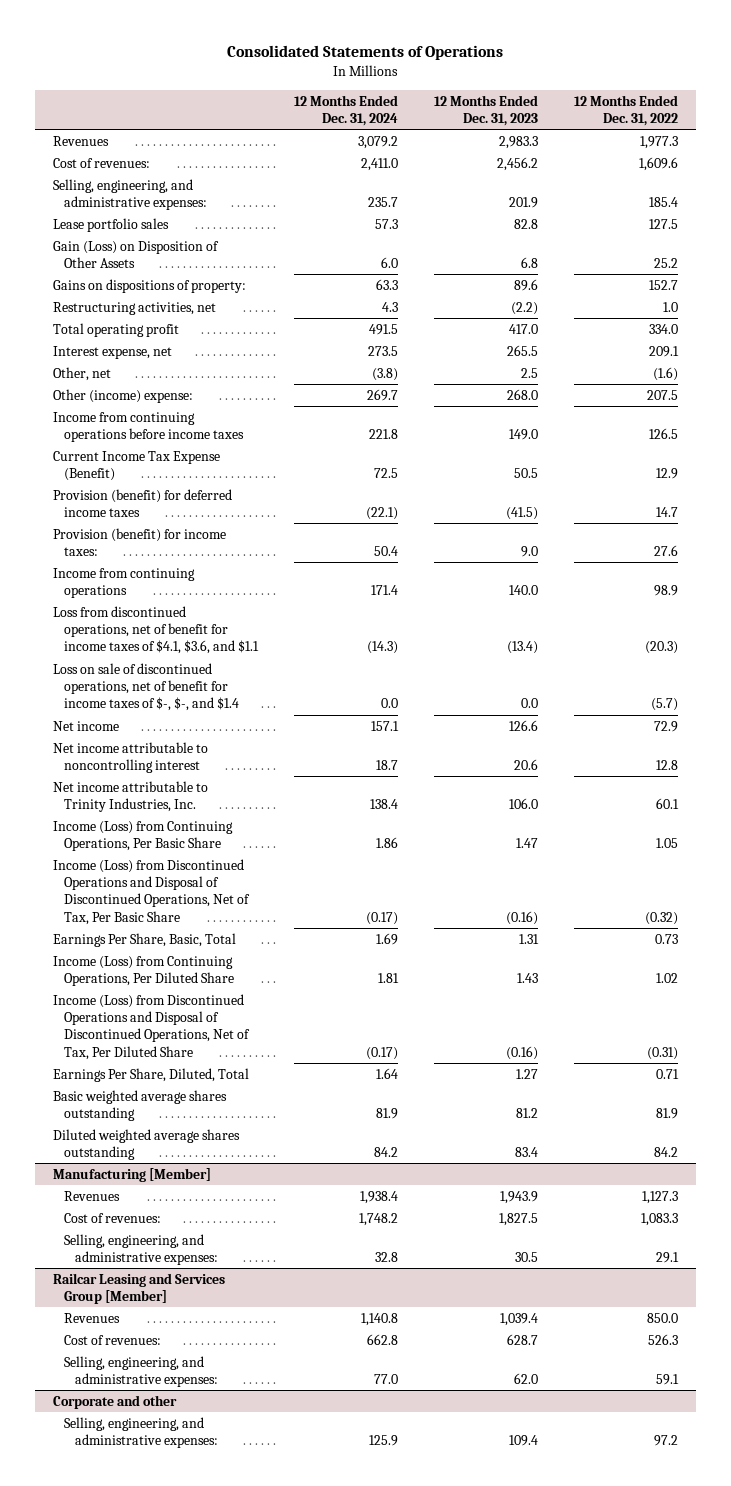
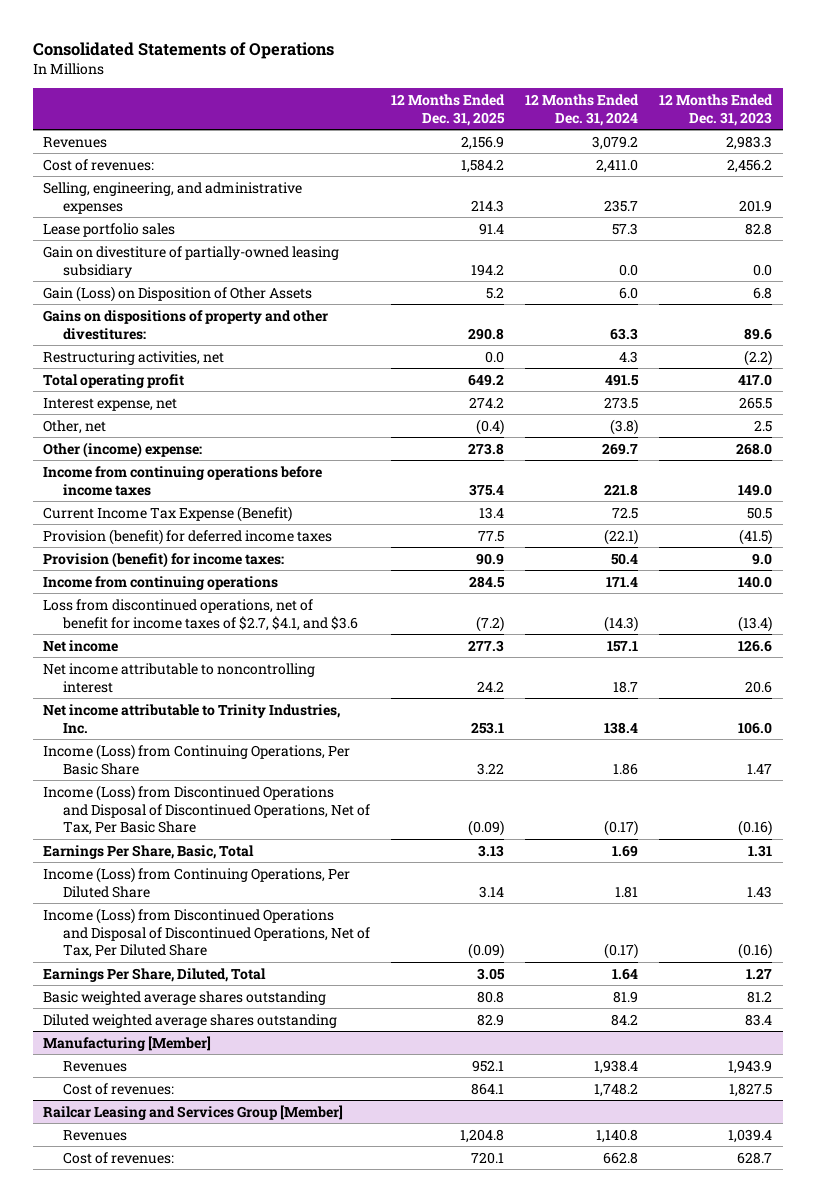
[573,94,678,127] 12 Months Ended Dec. 31, 2022 -> none
none -> [391,94,506,126] 12 Months Ended Dec. 31, 2025
[53,178,208,211] Selling, engineering, and administrative expenses: -> [43,181,303,214] Selling, engineering, and administrative expenses
none -> [43,245,340,278] Gain on divestiture of partially-owned leasing subsidiary
[53,278,247,293] Gains on dispositions of property: -> [43,309,329,340] Gains on dispositions of property and other divestitures:
[53,662,240,712] Loss on sale of discontinued operations, net of benefit for income taxes of $-, $-, and $1.4 -> none
[53,605,260,655] Loss from discontinued operations, net of benefit for income taxes of $4.1, $3.6, and $1.1 -> [43,598,358,631] Loss from discontinued operations, net of benefit for income taxes of $2.7, $4.1, and $3.6
[64,1233,218,1266] Selling, engineering, and administrative expenses: -> none
[64,1355,218,1388] Selling, engineering, and administrative expenses: -> none
[53,1394,178,1409] Corporate and other -> none
[64,1416,218,1449] Selling, engineering, and administrative expenses: -> none

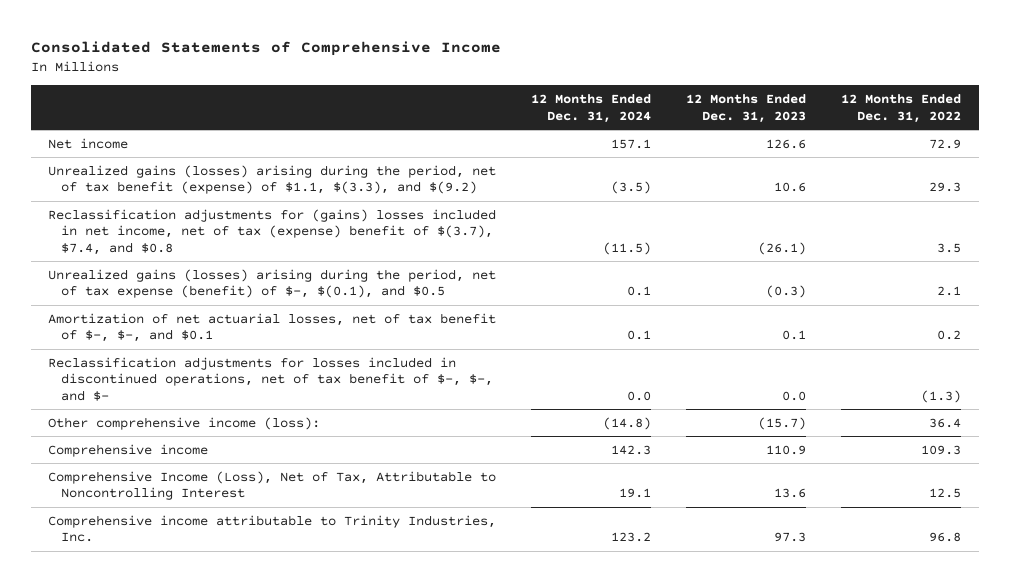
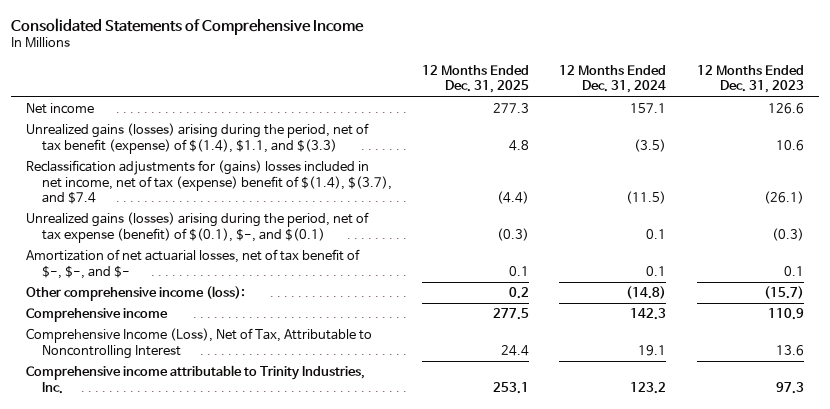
[841,94,962,123] 12 Months Ended Dec. 31, 2022 -> none
none -> [422,65,530,94] 12 Months Ended Dec. 31, 2025
[48,356,493,401] Reclassification adjustments for losses included in discontinued operations, net of tax benefit of $-, $-, and $- -> none
[48,164,497,195] Unrealized gains (losses) arising during the period, net of tax benefit (expense) of $1.1, $(3.3), and $(9.2) -> [26,123,370,154] Unrealized gains (losses) arising during the period, net of tax benefit (expense) of $(1.4), $1.1, and $(3.3)
[48,208,497,255] Reclassification adjustments for (gains) losses included in net income, net of tax (expense) benefit of $(3.7), $7.4, and $0.8 -> [26,160,392,204] Reclassification adjustments for (gains) losses included in net income, net of tax (expense) benefit of $(1.4), $(3.7), and $7.4
[48,268,497,299] Unrealized gains (losses) arising during the period, net of tax expense (benefit) of $-, $(0.1), and $0.5 -> [26,212,370,243] Unrealized gains (losses) arising during the period, net of tax expense (benefit) of $(0.1), $-, and $(0.1)
[48,312,497,343] Amortization of net actuarial losses, net of tax benefit of $-, $-, and $0.1 -> [26,249,361,279] Amortization of net actuarial losses, net of tax benefit of $-, $-, and $-

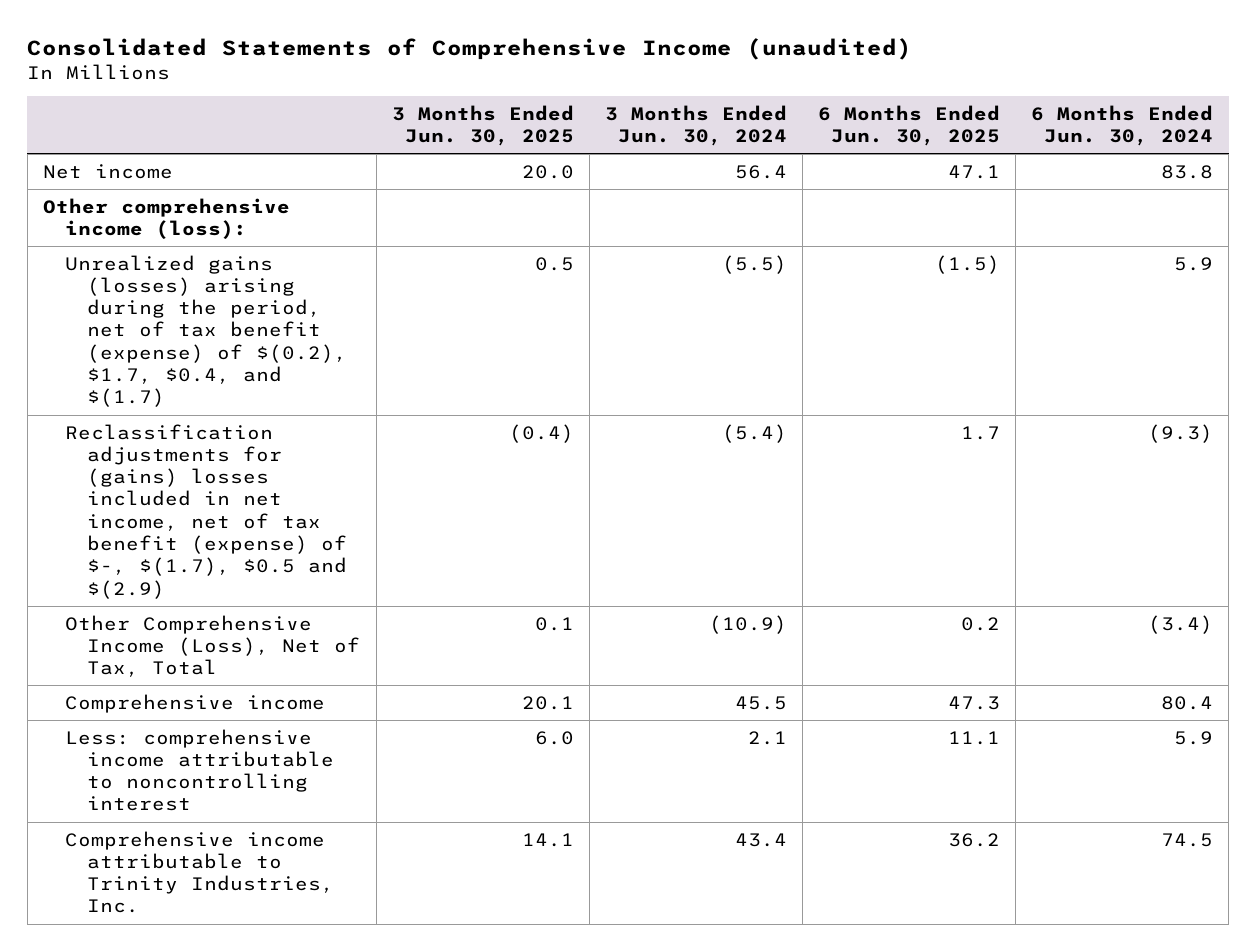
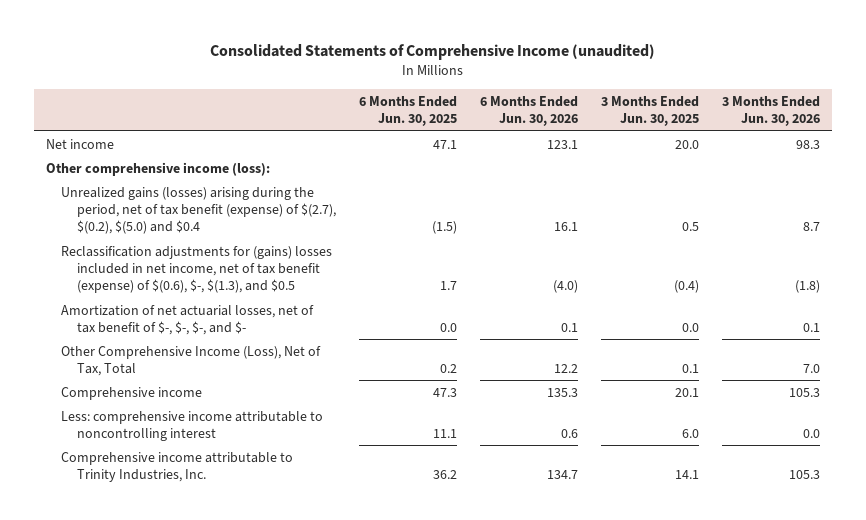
[604,104,787,147] 3 Months Ended Jun. 30, 2024 -> none
[1031,104,1214,147] 6 Months Ended Jun. 30, 2024 -> none
none -> [479,95,578,127] 6 Months Ended Jun. 30, 2026
none -> [722,95,821,127] 3 Months Ended Jun. 30, 2026
[65,254,348,408] Unrealized gains (losses) arising during the period, net of tax benefit (expense) of $(0.2), $1.7, $0.4, and $(1.7) -> [61,186,336,235] Unrealized gains (losses) arising during the period, net of tax benefit (expense) of $(2.7), $(0.2), $(5.0) and $0.4
[65,423,348,599] Reclassification adjustments for (gains) losses included in net income, net of tax benefit (expense) of $-, $(1.7), $0.5 and $(2.9) -> [61,245,333,294] Reclassification adjustments for (gains) losses included in net income, net of tax benefit (expense) of $(0.6), $-, $(1.3), and $0.5
none -> [61,304,315,335] Amortization of net actuarial losses, net of tax benefit of $-, $-, $-, and $-

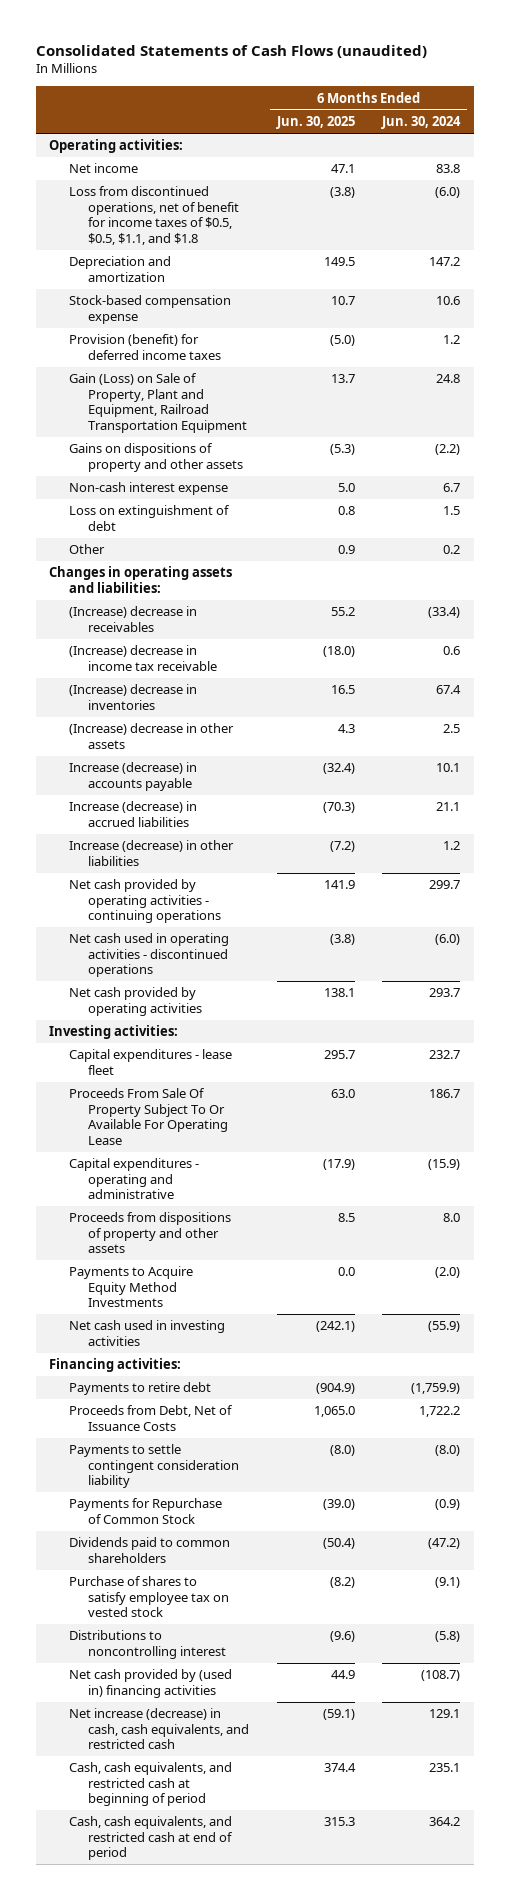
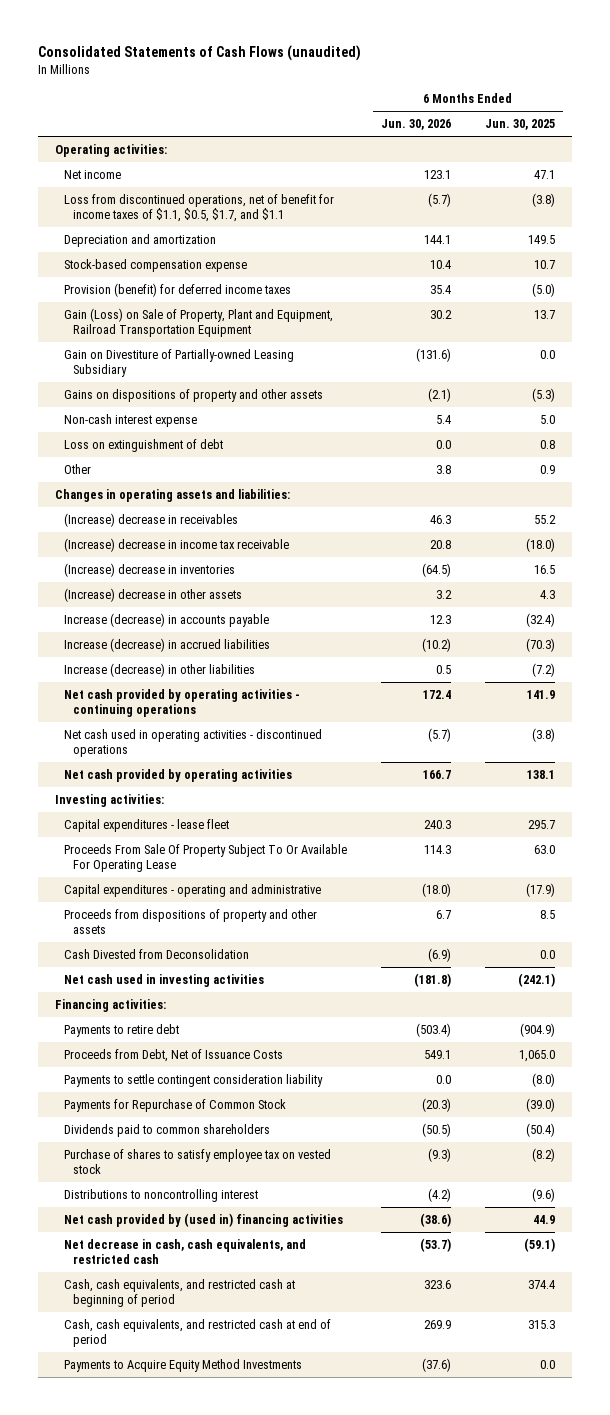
[381,116,462,130] Jun. 30, 2024 -> none
none -> [380,119,451,131] Jun. 30, 2026
[68,186,240,245] Loss from discontinued operations, net of benefit for income taxes of $0.5, $0.5, $1.1, and $1.8 -> [64,193,335,223] Loss from discontinued operations, net of benefit for income taxes of $1.1, $0.5, $1.7, and $1.1
none -> [64,348,295,378] Gain on Divestiture of Partially-owned Leasing Subsidiary
none -> [64,948,250,959] Cash Divested from Deconsolidation
[68,1708,250,1750] Net increase (decrease) in cash, cash equivalents, and restricted cash -> [64,1238,307,1265] Net decrease in cash, cash equivalents, and restricted cash
[68,1266,193,1308] Payments to Acquire Equity Method Investments -> [64,1358,303,1372] Payments to Acquire Equity Method Investments

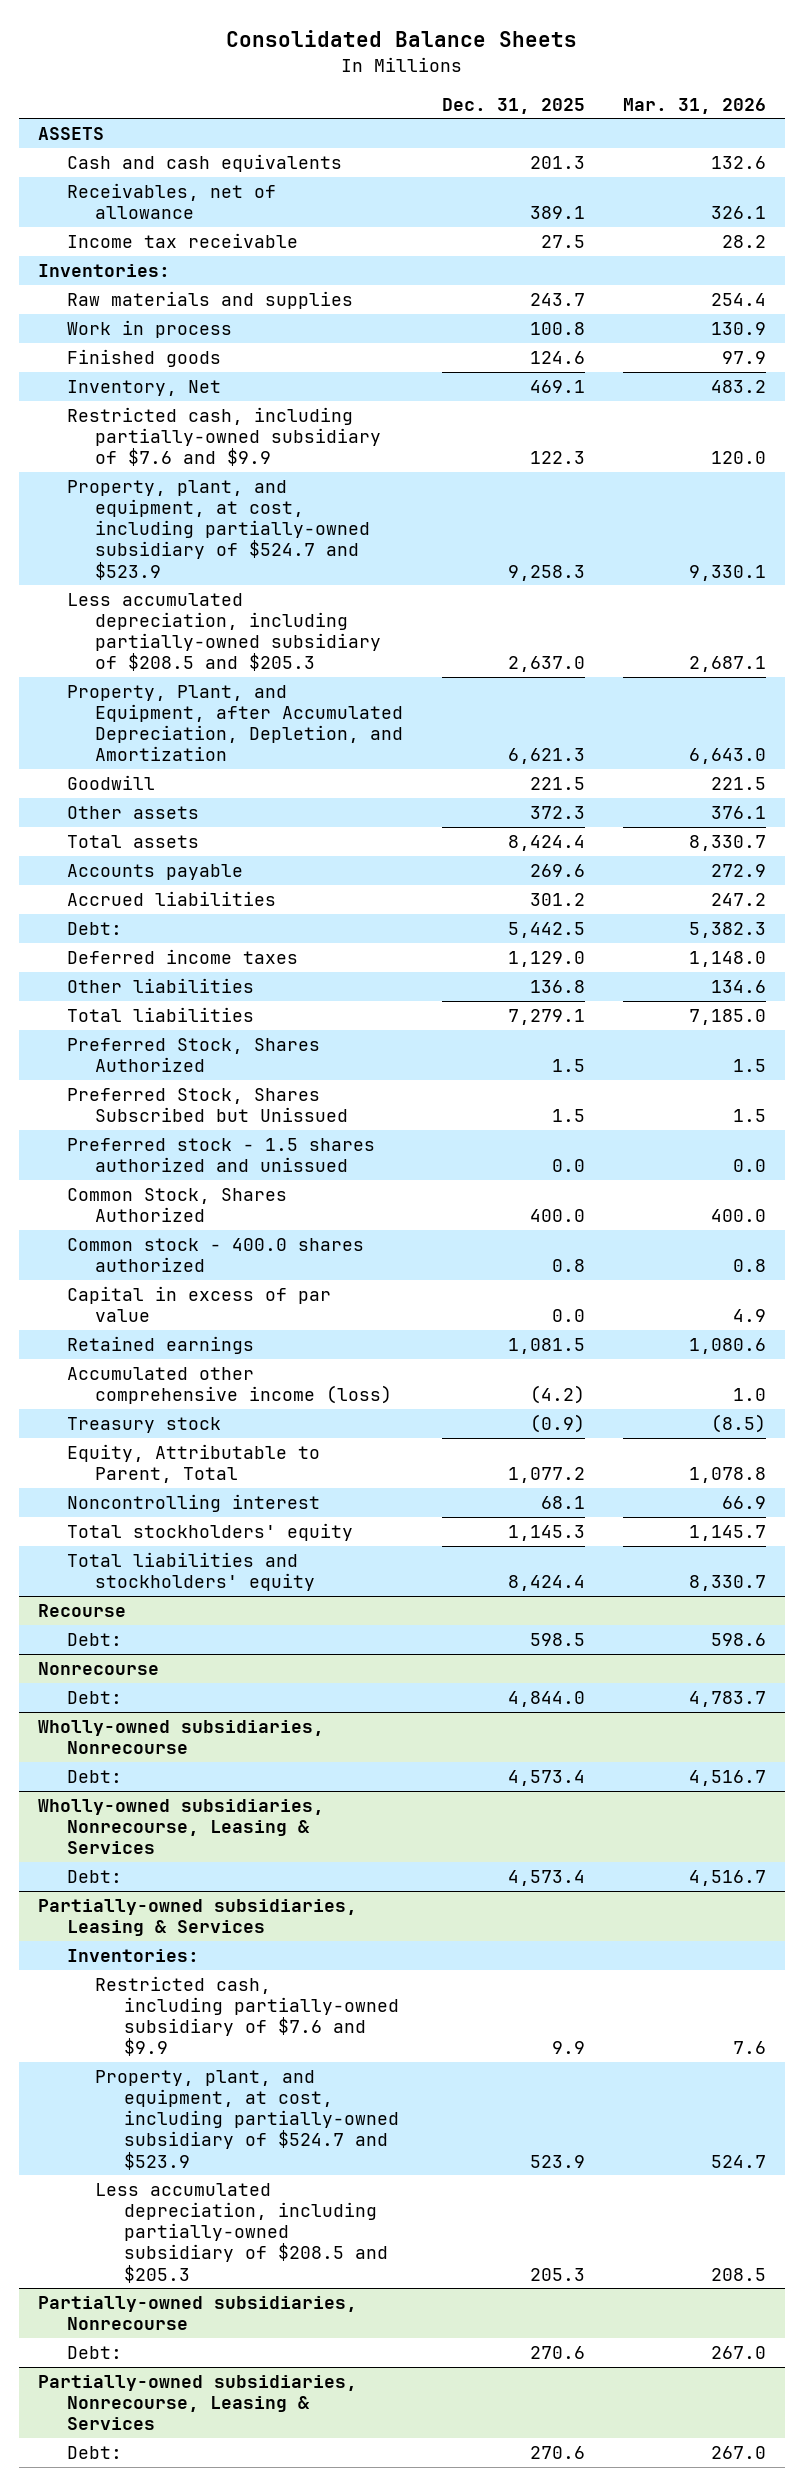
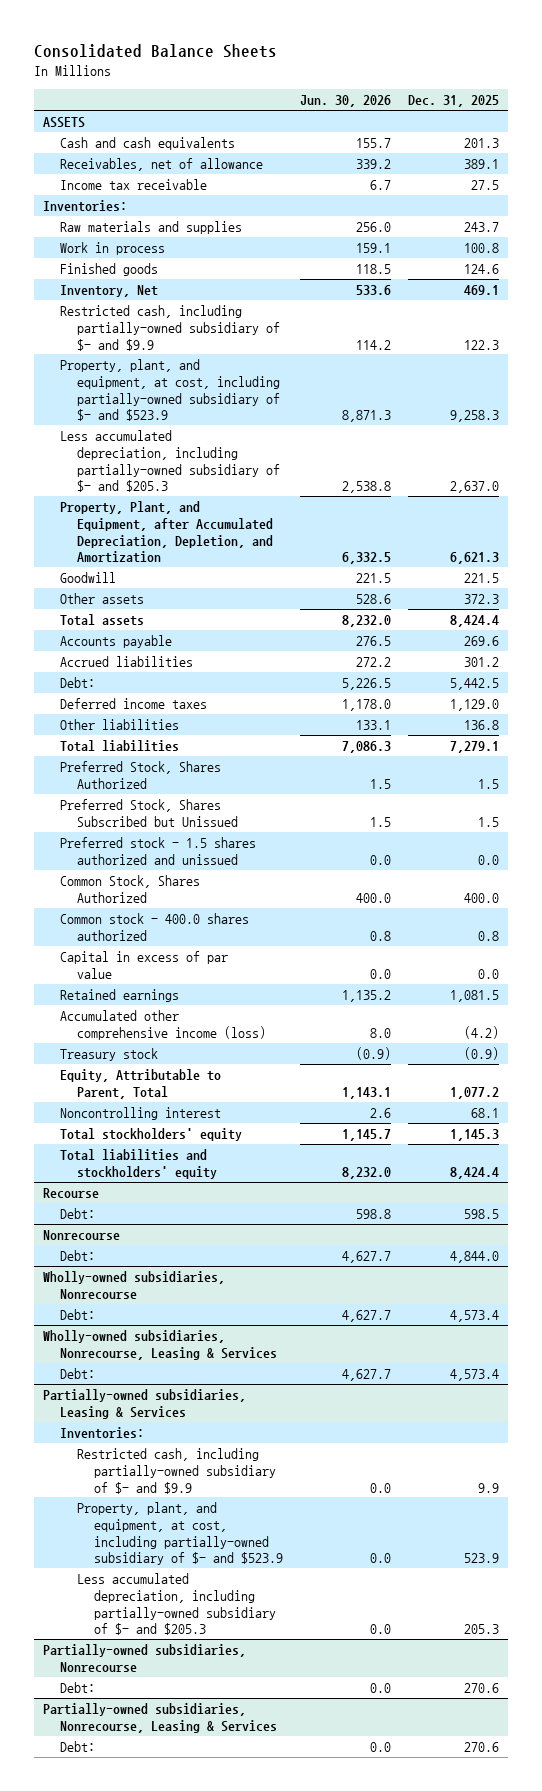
[622,97,766,114] Mar. 31, 2026 -> none
none -> [299,95,391,108] Jun. 30, 2026
[66,406,382,467] Restricted cash, including partially-owned subsidiary of $7.6 and $9.9 -> [59,304,280,351] Restricted cash, including partially-owned subsidiary of $- and $9.9
[66,479,371,580] Property, plant, and equipment, at cost, including partially-owned subsidiary of $524.7 and $523.9 -> [59,358,280,422] Property, plant, and equipment, at cost, including partially-owned subsidiary of $- and $523.9
[66,592,382,672] Less accumulated depreciation, including partially-owned subsidiary of $208.5 and $205.3 -> [59,429,280,493] Less accumulated depreciation, including partially-owned subsidiary of $- and $205.3
[95,1975,399,2057] Restricted cash, including partially-owned subsidiary of $7.6 and $9.9 -> [76,1447,276,1494] Restricted cash, including partially-owned subsidiary of $- and $9.9
[95,2069,399,2170] Property, plant, and equipment, at cost, including partially-owned subsidiary of $524.7 and $523.9 -> [76,1501,283,1566] Property, plant, and equipment, at cost, including partially-owned subsidiary of $- and $523.9
[95,2182,388,2283] Less accumulated depreciation, including partially-owned subsidiary of $208.5 and $205.3 -> [76,1572,276,1636] Less accumulated depreciation, including partially-owned subsidiary of $- and $205.3

